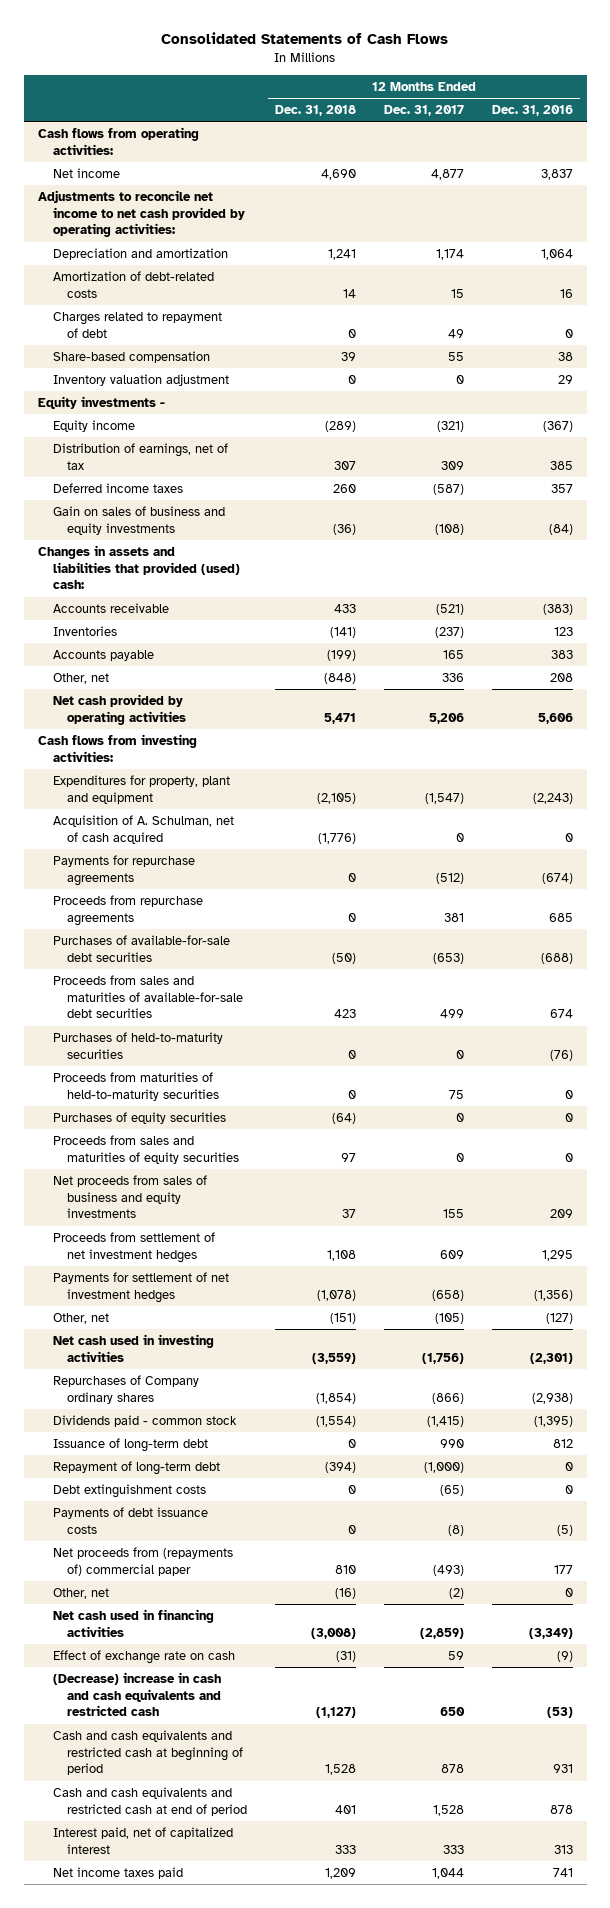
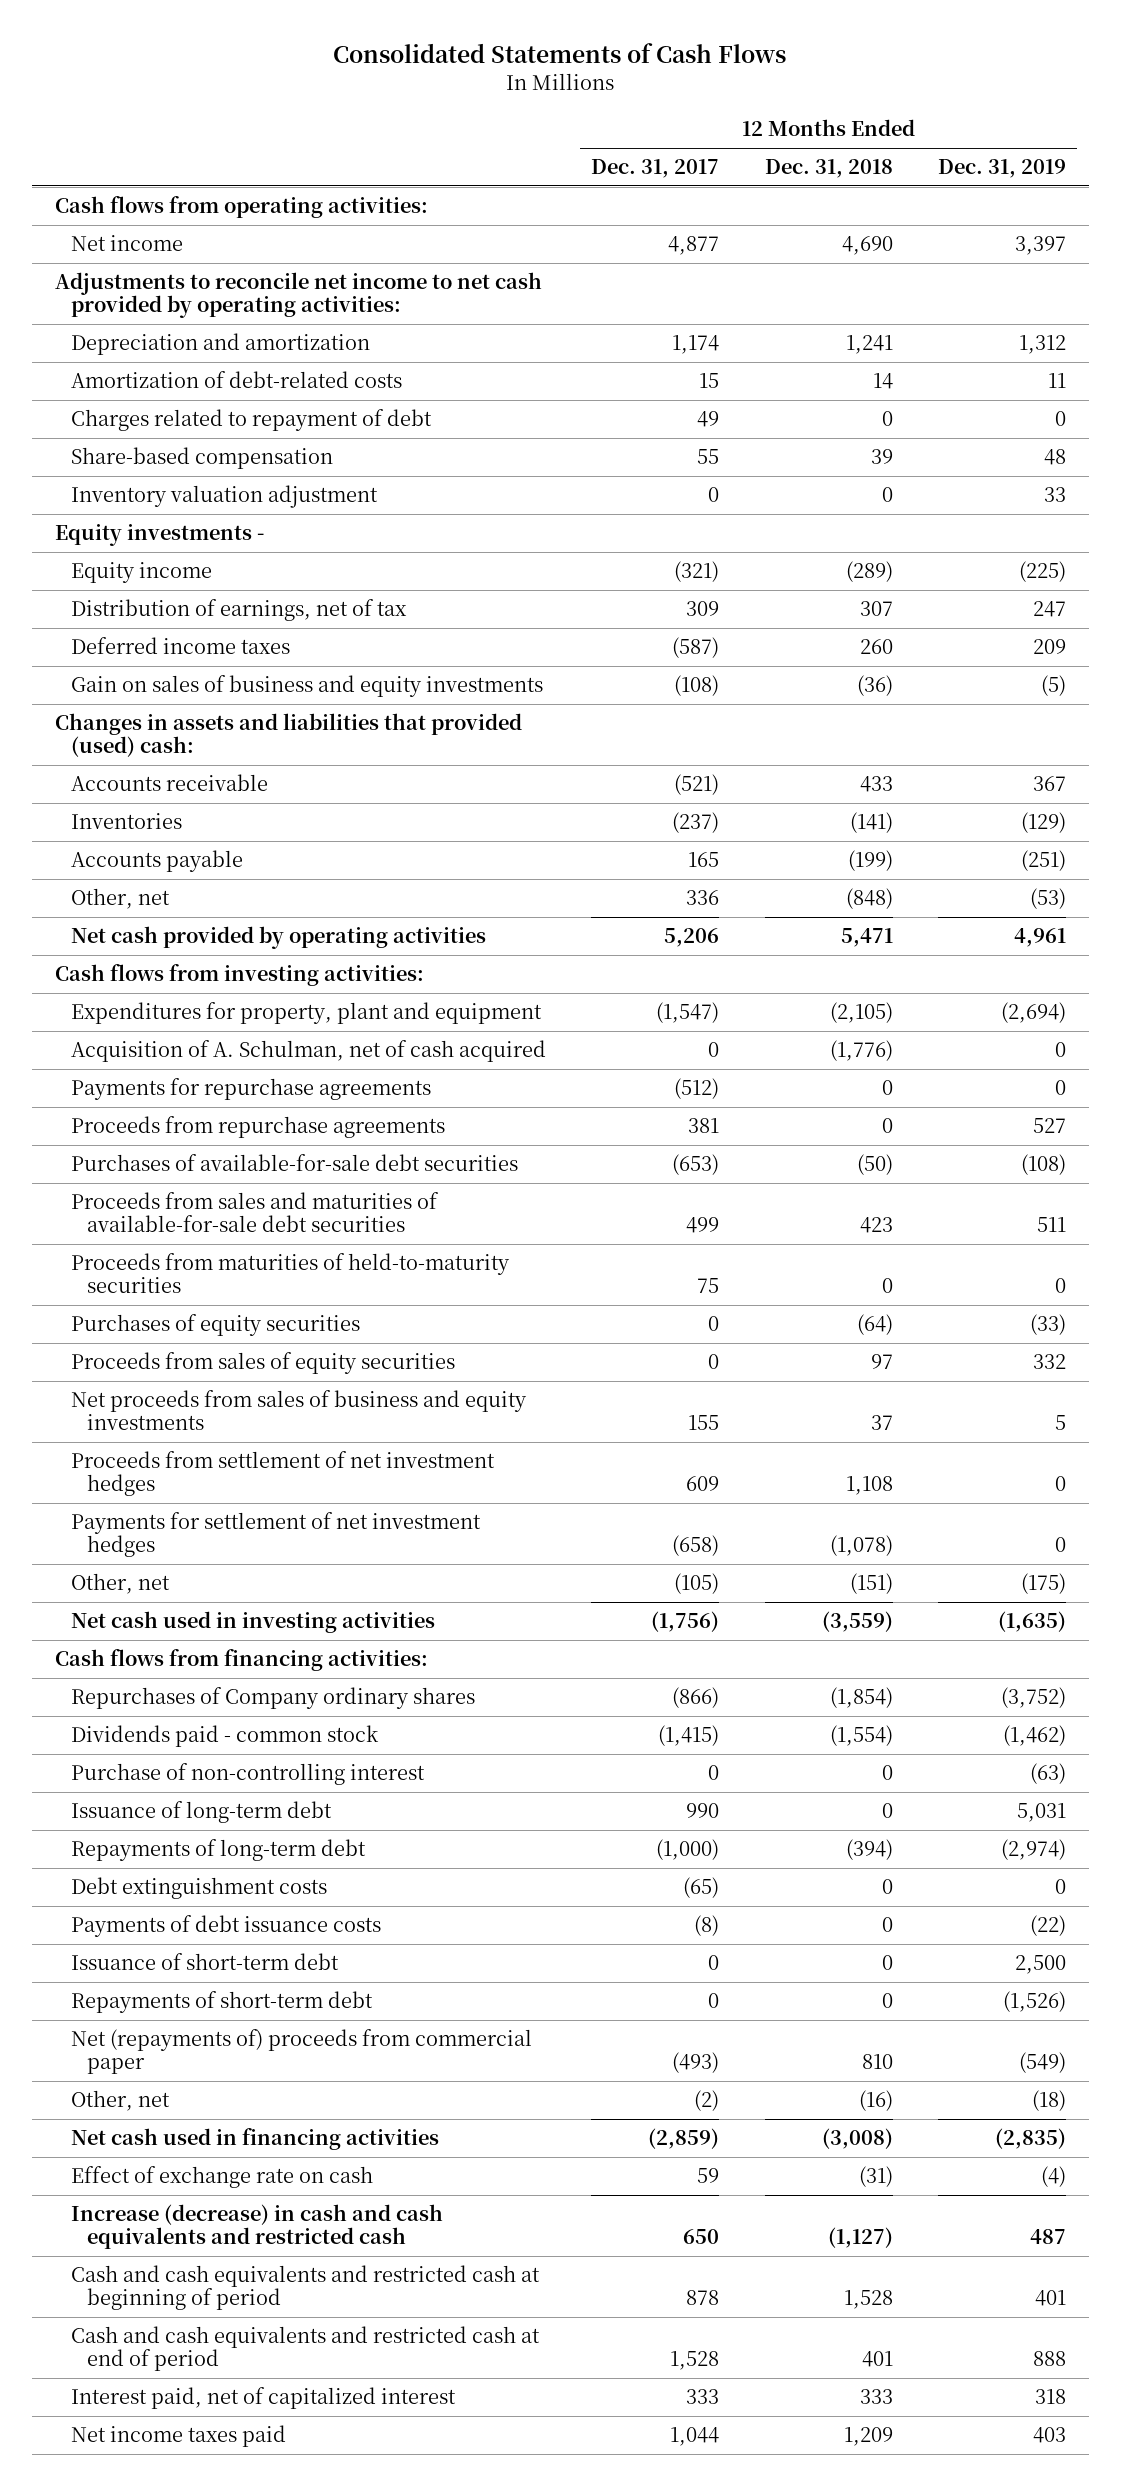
[491,105,573,117] Dec. 31, 2016 -> none
none -> [938,159,1067,179] Dec. 31, 2019
[52,1032,223,1059] Purchases of held-to-maturity securities -> none
[52,1135,240,1164] Proceeds from sales and maturities of equity securities -> [70,1352,455,1375] Proceeds from sales of equity securities
none -> [54,1649,428,1672] Cash flows from financing activities:
none -> [70,1763,425,1786] Purchase of non-controlling interest
[52,1461,220,1476] Repayment of long-term debt -> [70,1839,366,1862] Repayments of long-term debt
none -> [70,1953,339,1971] Issuance of short-term debt
none -> [70,1991,373,2014] Repayments of short-term debt
[52,1547,233,1576] Net proceeds from (repayments of) commercial paper -> [70,2029,532,2075] Net (repayments of) proceeds from commercial paper
[52,1672,222,1717] (Decrease) increase in cash and cash equivalents and restricted cash -> [70,2204,443,2250] Increase (decrease) in cash and cash equivalents and restricted cash

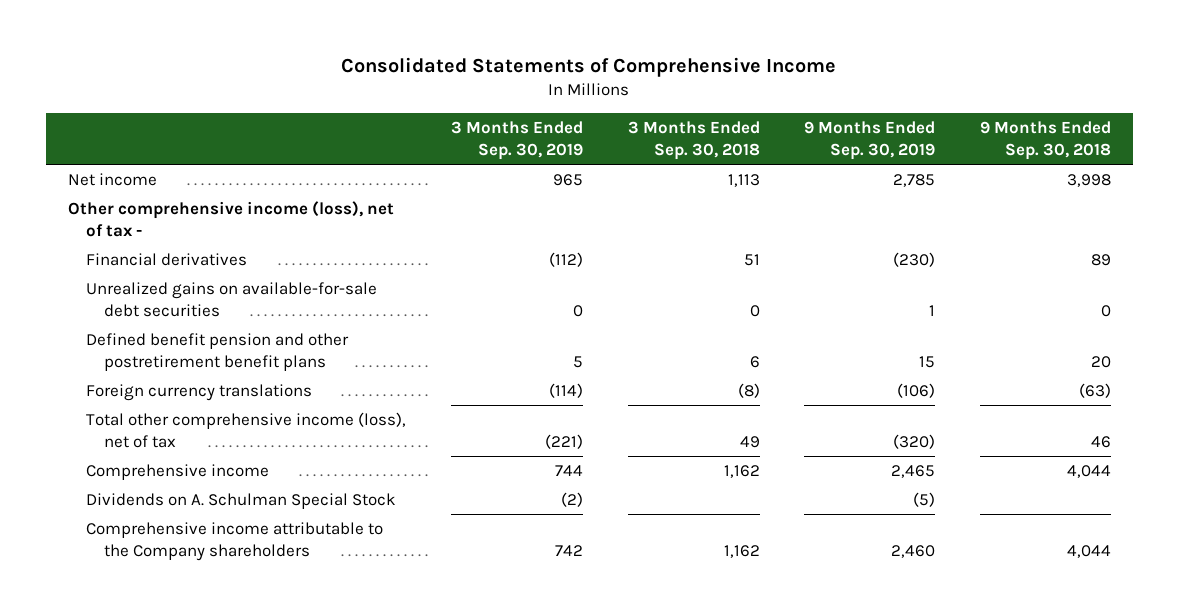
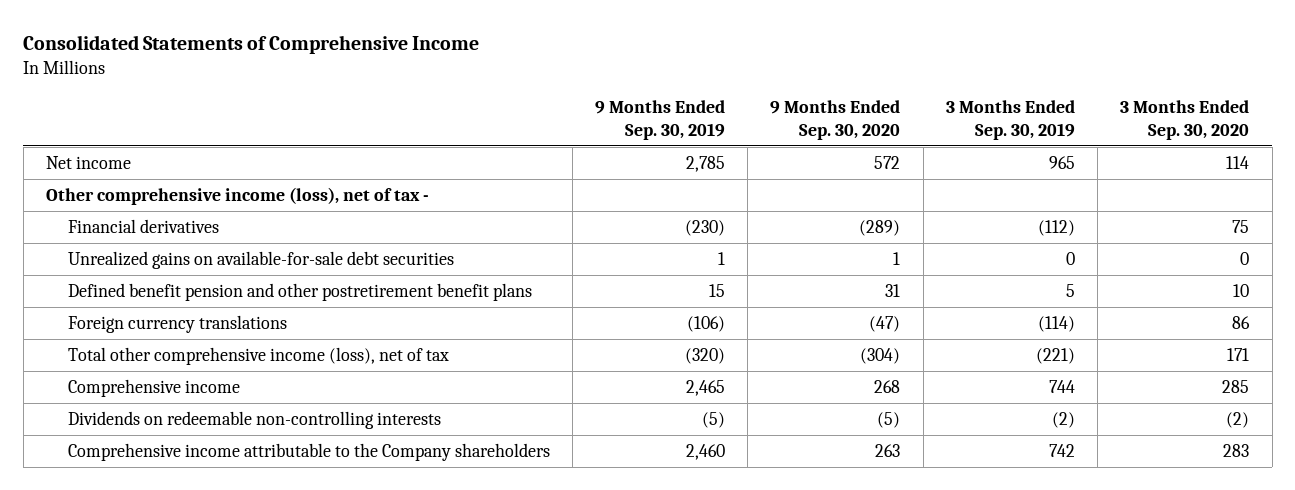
[627,120,760,161] 3 Months Ended Sep. 30, 2018 -> none
[980,120,1112,161] 9 Months Ended Sep. 30, 2018 -> none
none -> [770,100,901,140] 9 Months Ended Sep. 30, 2020
none -> [1120,100,1250,140] 3 Months Ended Sep. 30, 2020
[85,493,396,510] Dividends on A. Schulman Special Stock -> none
none -> [67,410,441,429] Dividends on redeemable non-controlling interests

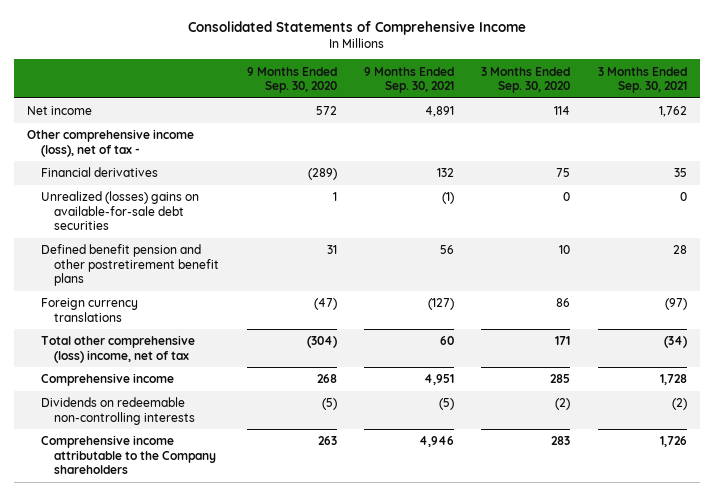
[595,100,726,140] 9 Months Ended Sep. 30, 2019 -> none
[945,100,1075,140] 3 Months Ended Sep. 30, 2019 -> none
none -> [364,66,455,94] 9 Months Ended Sep. 30, 2021
none -> [597,66,687,94] 3 Months Ended Sep. 30, 2021
[67,250,454,269] Unrealized gains on available-for-sale debt securities -> [40,191,199,231] Unrealized (losses) gains on available-for-sale debt securities
[67,346,449,365] Total other comprehensive income (loss), net of tax -> [40,335,195,363] Total other comprehensive (loss) income, net of tax

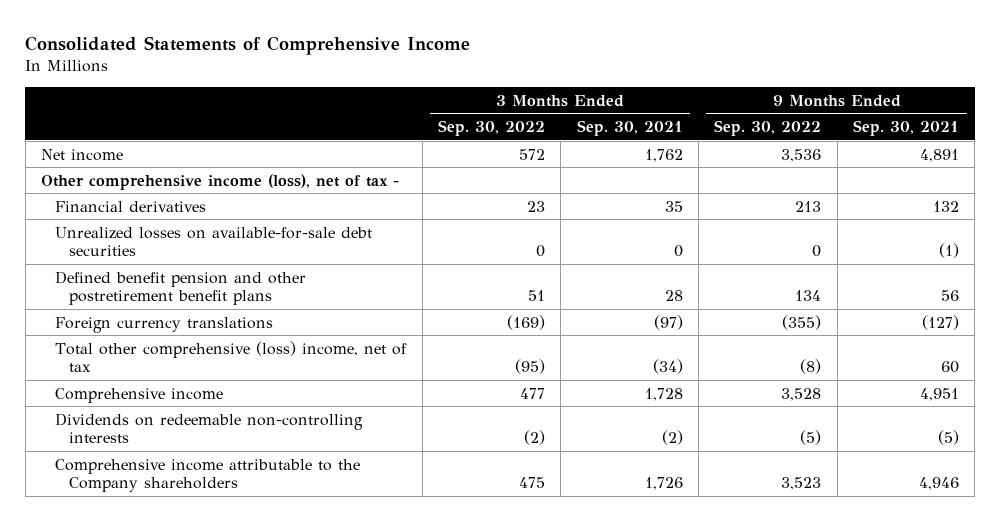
[246,66,337,94] 9 Months Ended Sep. 30, 2020 -> none
[481,66,571,94] 3 Months Ended Sep. 30, 2020 -> none
none -> [437,119,545,136] Sep. 30, 2022
none -> [714,119,822,136] Sep. 30, 2022
[40,191,199,231] Unrealized (losses) gains on available-for-sale debt securities -> [55,226,373,257] Unrealized losses on available-for-sale debt securities

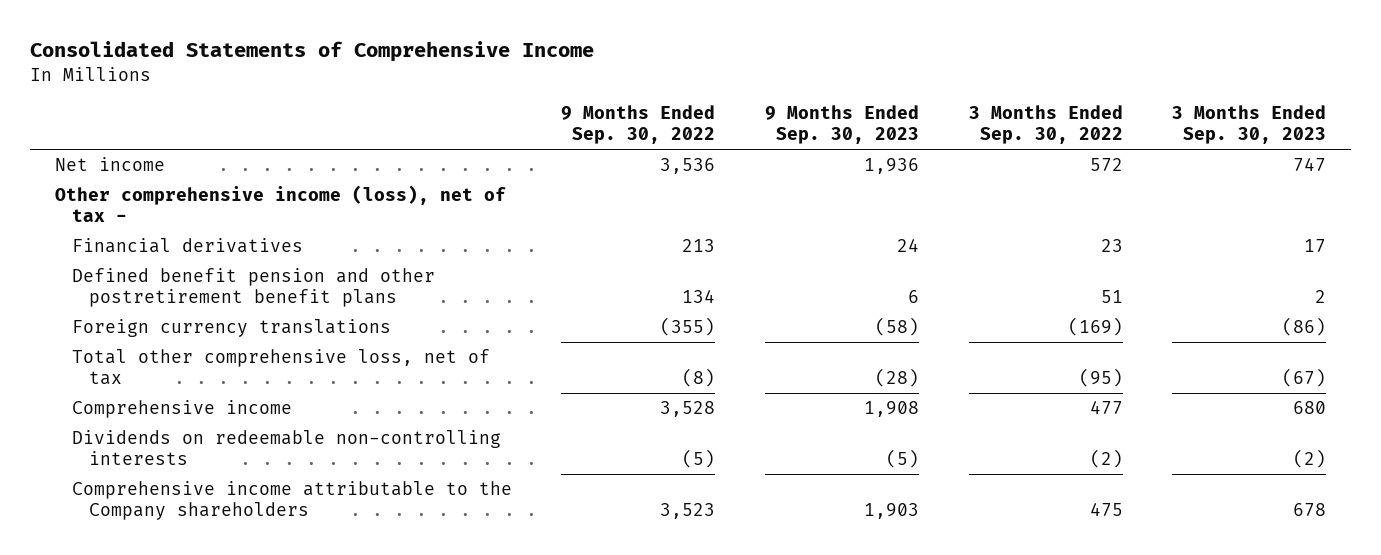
[576,119,683,136] Sep. 30, 2021 -> none
[852,119,959,136] Sep. 30, 2021 -> none
none -> [764,105,919,145] 9 Months Ended Sep. 30, 2023
none -> [1172,105,1327,145] 3 Months Ended Sep. 30, 2023
[55,226,373,257] Unrealized losses on available-for-sale debt securities -> none
[55,340,408,373] Total other comprehensive (loss) income, net of tax -> [71,349,490,385] Total other comprehensive loss, net of tax

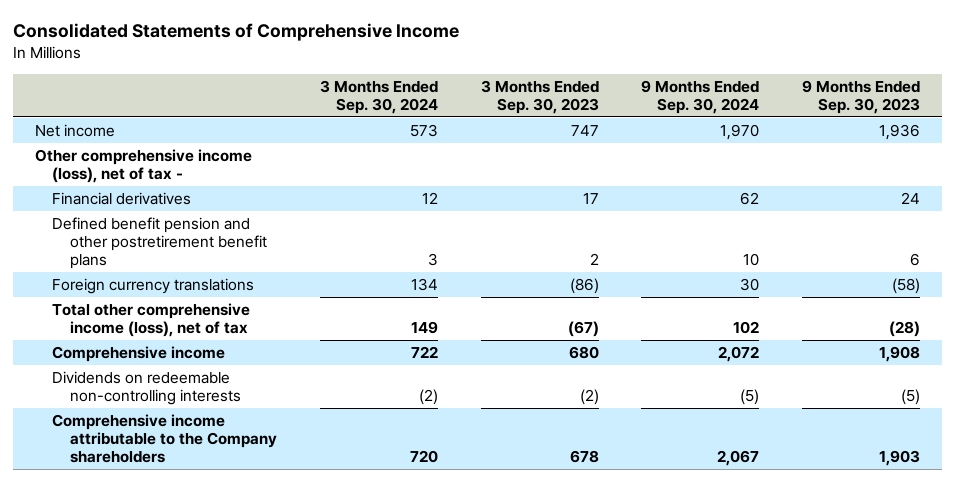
[561,105,716,145] 9 Months Ended Sep. 30, 2022 -> none
[968,105,1123,145] 3 Months Ended Sep. 30, 2022 -> none
none -> [319,80,438,114] 3 Months Ended Sep. 30, 2024
none -> [641,80,760,114] 9 Months Ended Sep. 30, 2024
[71,349,490,385] Total other comprehensive loss, net of tax -> [52,303,251,338] Total other comprehensive income (loss), net of tax

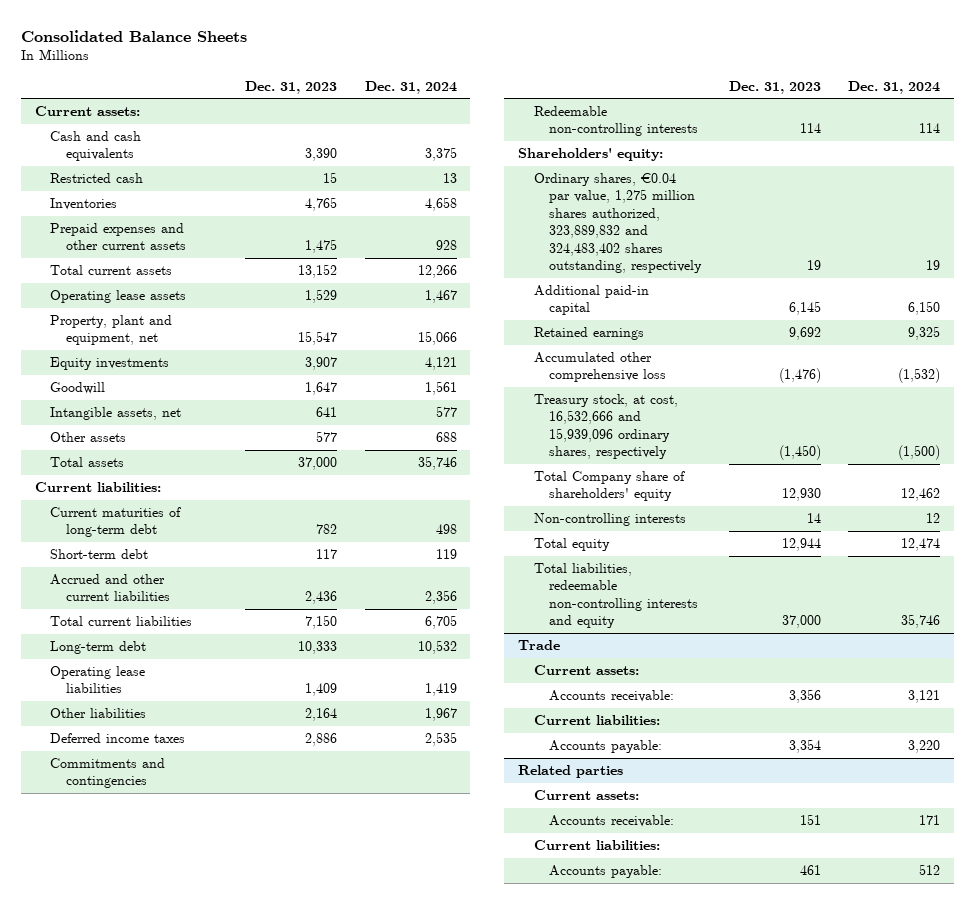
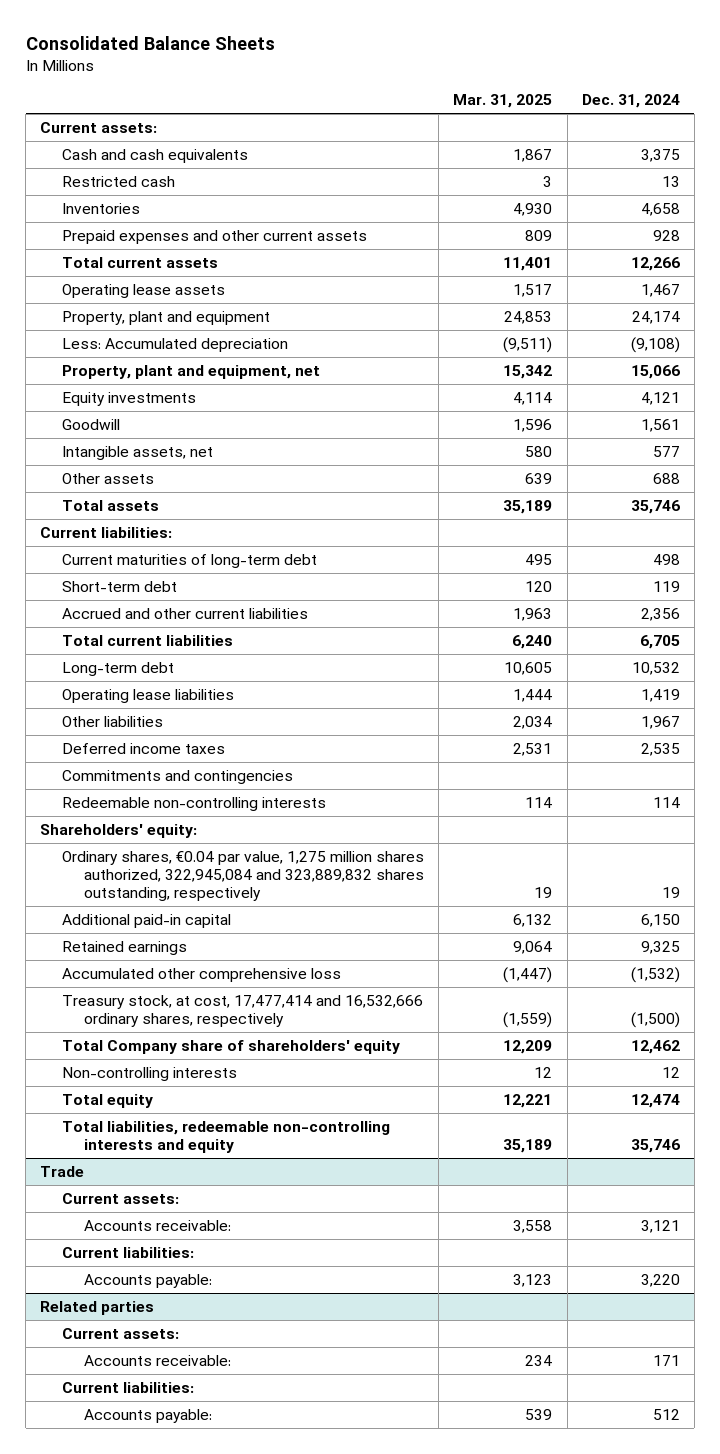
[245,80,338,94] Dec. 31, 2023 -> none
none -> [453,94,553,109] Mar. 31, 2025
none -> [62,310,271,325] Property, plant and equipment
none -> [62,337,289,352] Less: Accumulated depreciation
[533,173,703,274] Ordinary shares, €0.04 par value, 1,275 million shares authorized, 323,889,832 and 324,483,402 shares outstanding, respectively -> [62,850,425,902] Ordinary shares, €0.04 par value, 1,275 million shares authorized, 322,945,084 and 323,889,832 shares outstanding, respectively
[533,394,678,460] Treasury stock, at cost, 16,532,666 and 15,939,096 ordinary shares, respectively -> [62,994,424,1028] Treasury stock, at cost, 17,477,414 and 16,532,666 ordinary shares, respectively

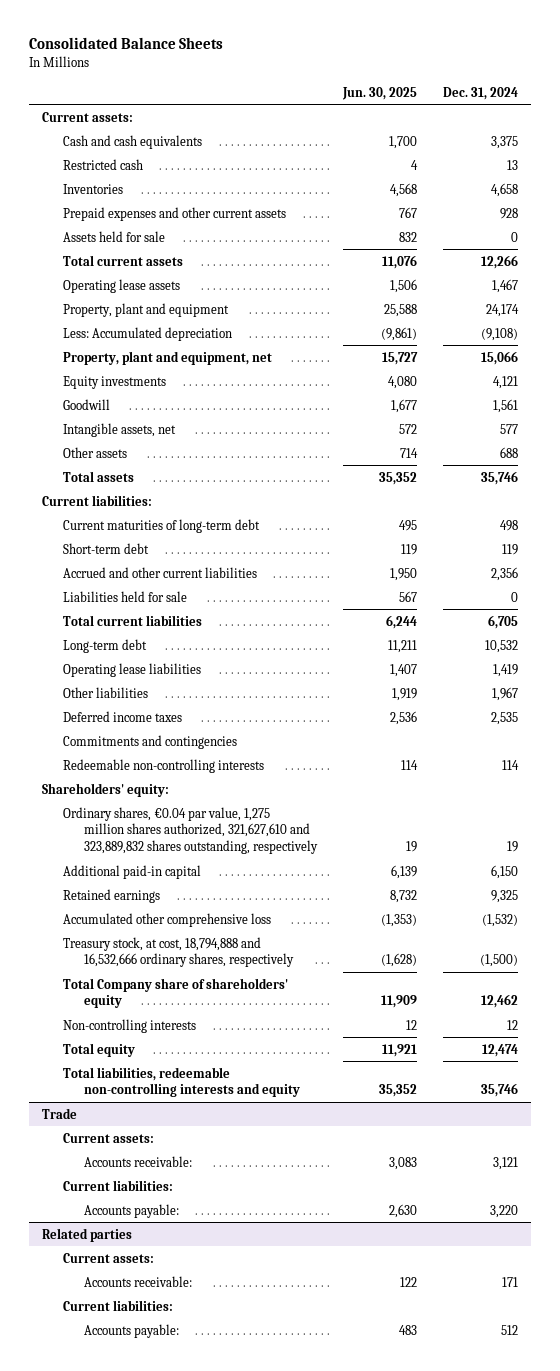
[453,94,553,109] Mar. 31, 2025 -> none
none -> [342,86,418,100] Jun. 30, 2025
none -> [62,230,165,242] Assets held for sale
none -> [62,590,187,602] Liabilities held for sale
[62,850,425,902] Ordinary shares, €0.04 par value, 1,275 million shares authorized, 322,945,084 and 323,889,832 shares outstanding, respectively -> [62,806,318,855] Ordinary shares, €0.04 par value, 1,275 million shares authorized, 321,627,610 and 323,889,832 shares outstanding, respectively
[62,994,424,1028] Treasury stock, at cost, 17,477,414 and 16,532,666 ordinary shares, respectively -> [62,936,294,968] Treasury stock, at cost, 18,794,888 and 16,532,666 ordinary shares, respectively

